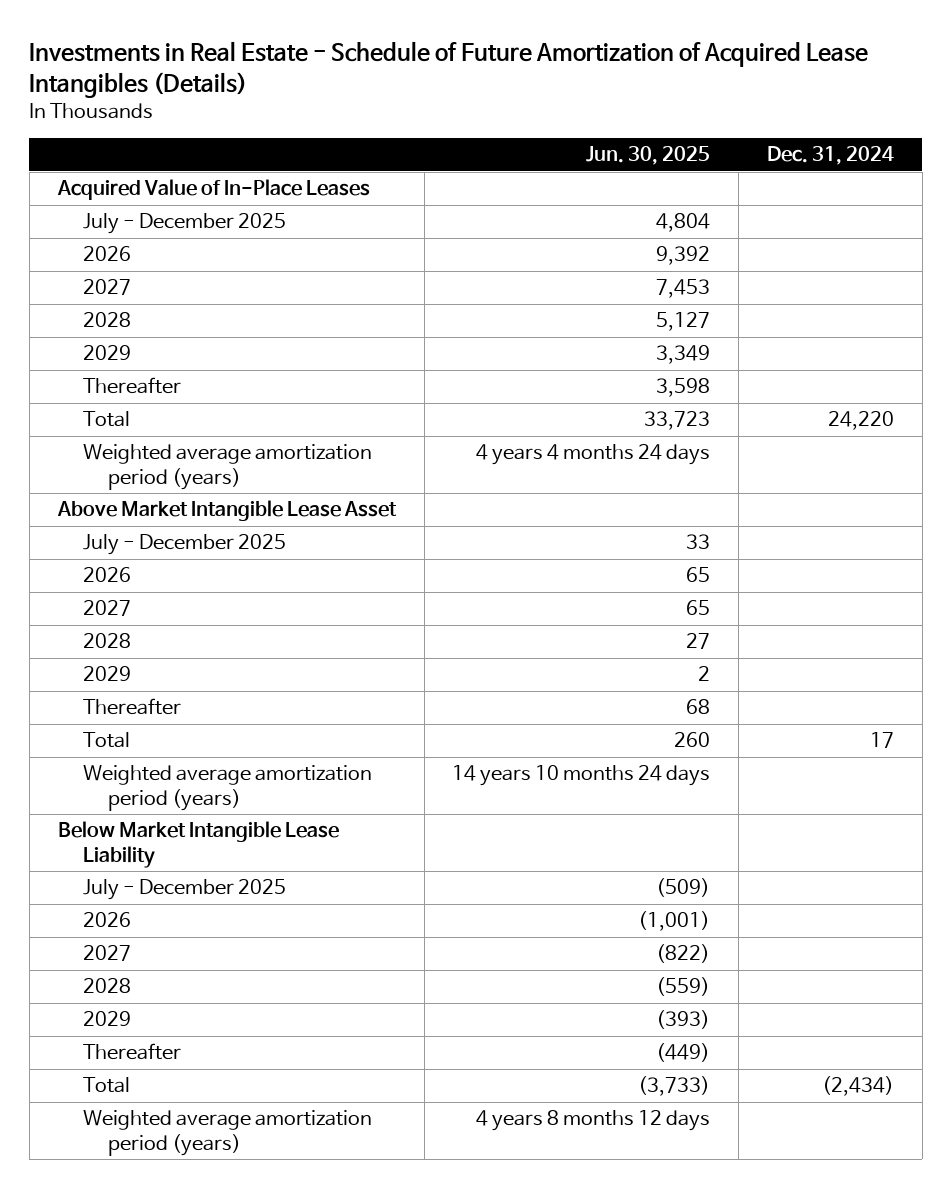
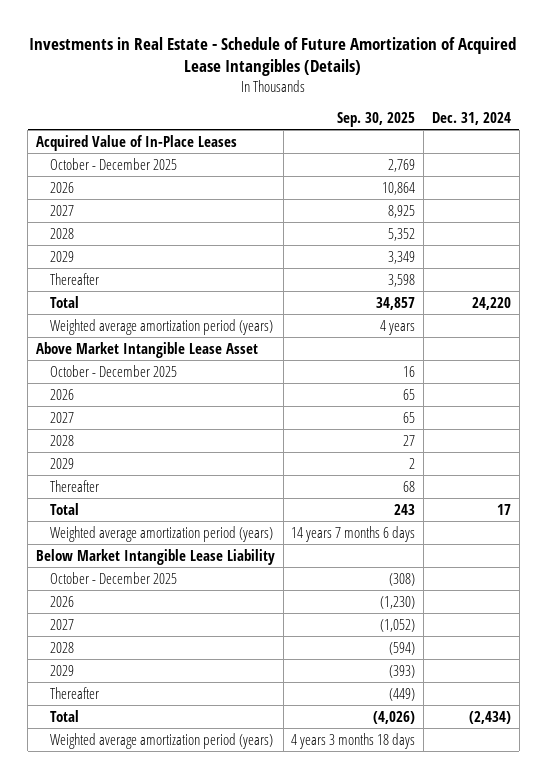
[586,146,711,166] Jun. 30, 2025 -> none
none -> [337,111,416,127] Sep. 30, 2025
[82,213,286,235] July - December 2025 -> [49,157,177,170] October - December 2025
[82,534,286,556] July - December 2025 -> [49,364,177,377] October - December 2025
[82,879,286,901] July - December 2025 -> [49,571,177,584] October - December 2025

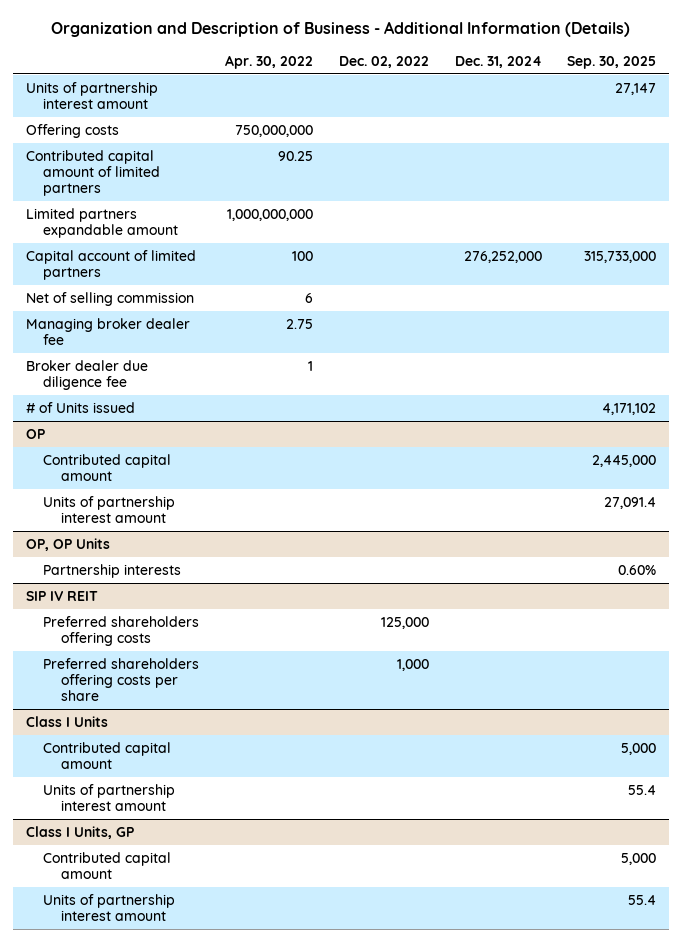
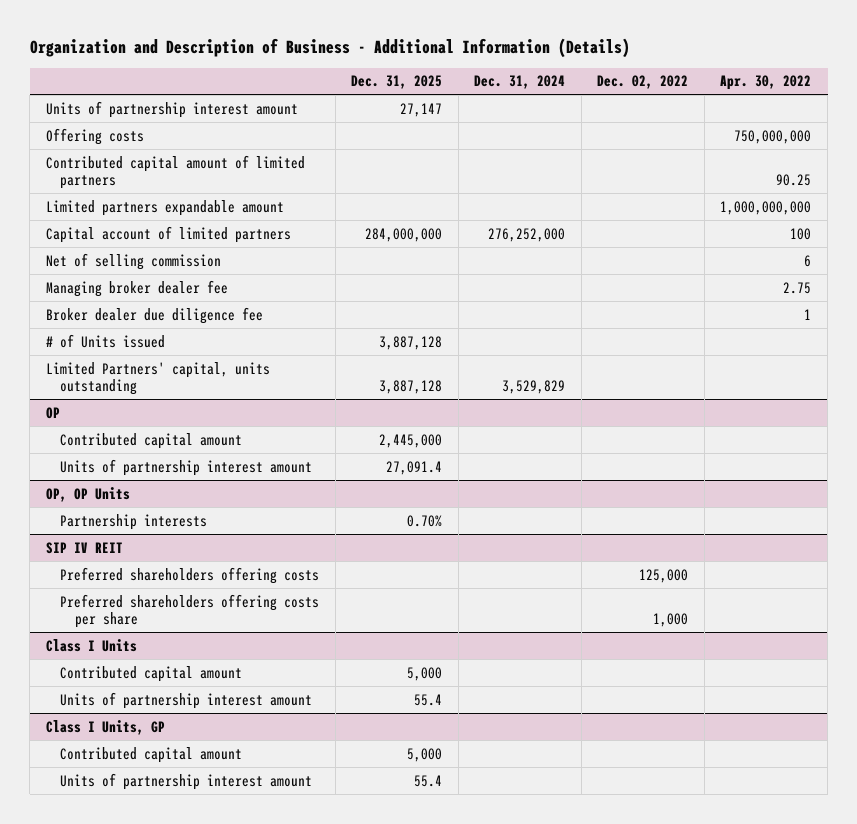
[567,55,657,69] Sep. 30, 2025 -> none
none -> [351,75,443,90] Dec. 31, 2025
none -> [45,361,270,395] Limited Partners' capital, units outstanding

